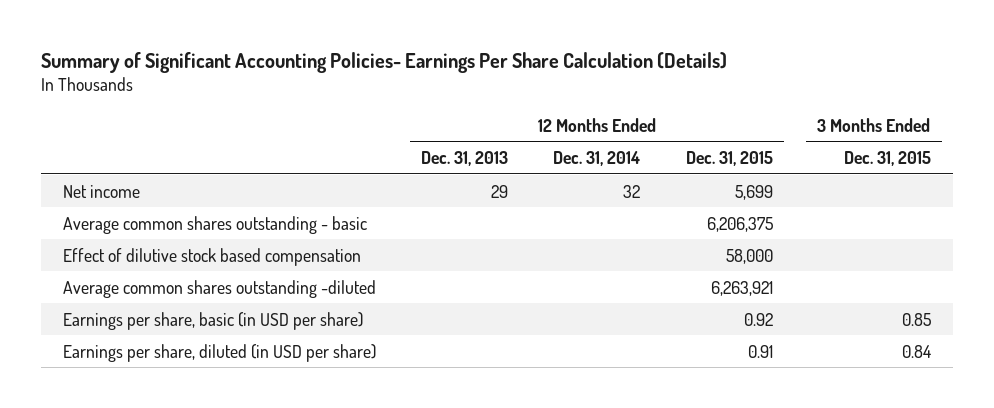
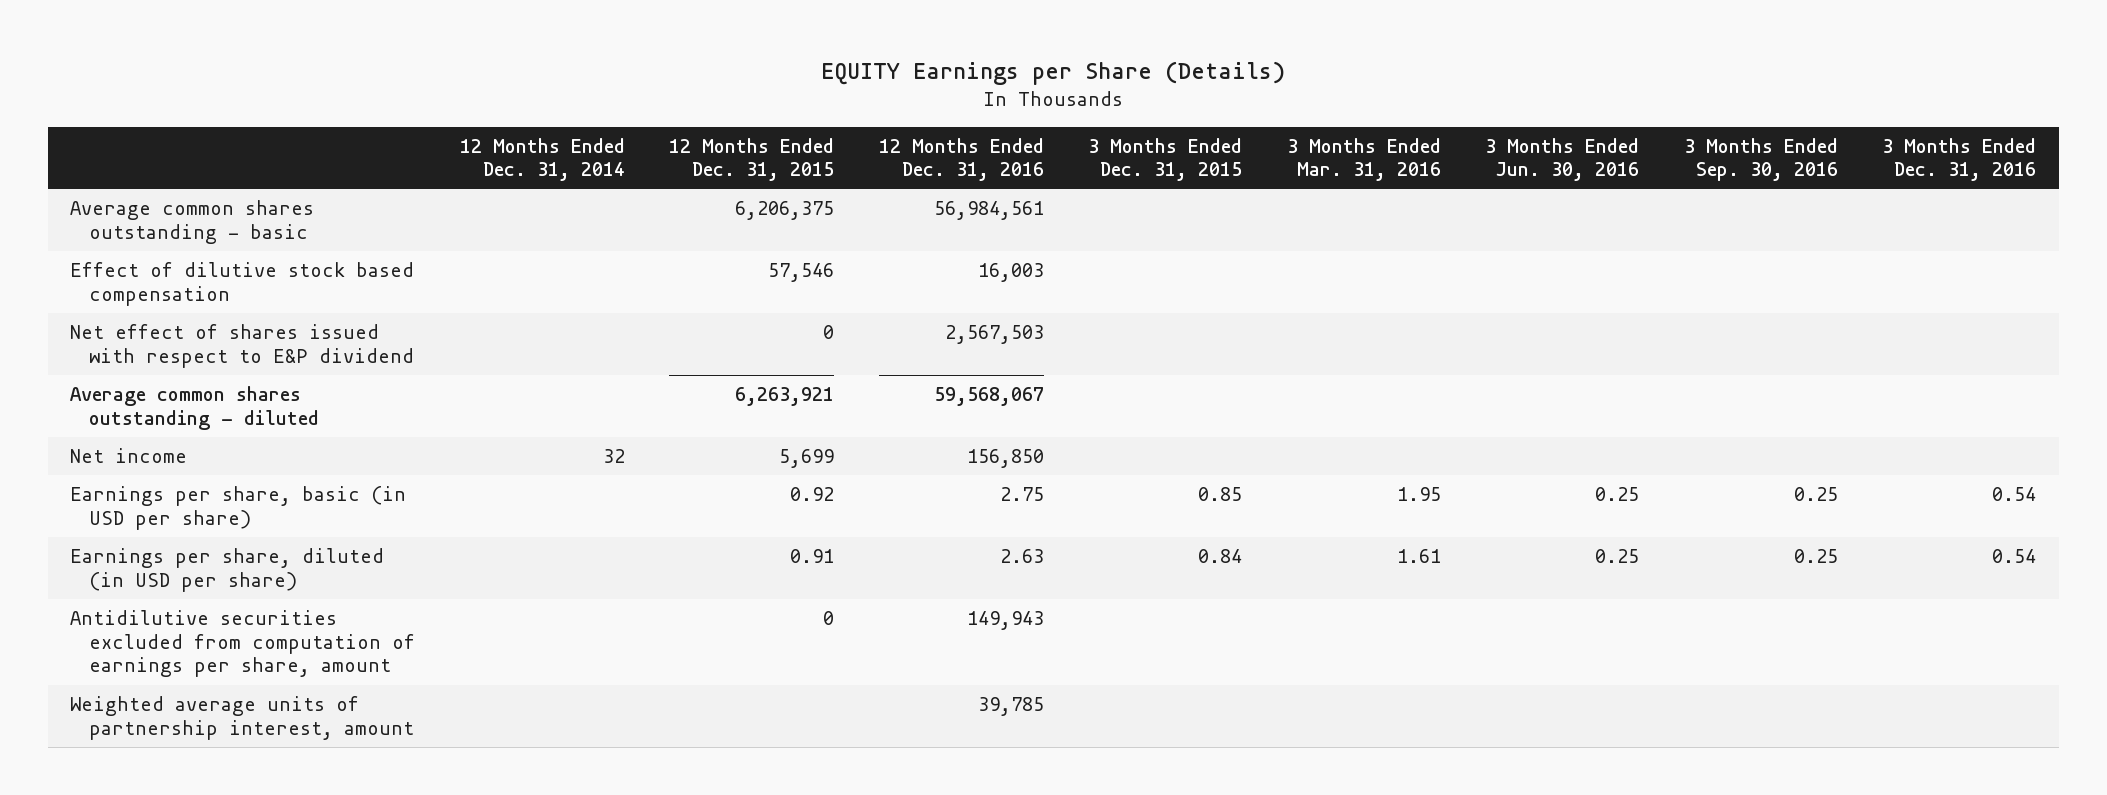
[40,51,727,73] Summary of Significant Accounting Policies- Earnings Per Share Calculation (Details) -> [821,61,1286,86] EQUITY Earnings per Share (Details)
[421,150,509,166] Dec. 31, 2013 -> none
none -> [878,137,1044,182] 12 Months Ended Dec. 31, 2016
none -> [1286,137,1441,182] 3 Months Ended Mar. 31, 2016
none -> [1485,137,1640,182] 3 Months Ended Jun. 30, 2016
none -> [1683,137,1838,182] 3 Months Ended Sep. 30, 2016
none -> [1882,137,2037,182] 3 Months Ended Dec. 31, 2016
[725,248,773,264] 58,000 -> [768,263,835,283] 57,546
none -> [70,324,414,368] Net effect of shares issued with respect to E&P dividend
[63,279,377,298] Average common shares outstanding -diluted -> [70,386,319,430] Average common shares outstanding - diluted
[63,184,141,198] Net income -> [70,448,188,464] Net income
none -> [70,610,415,678] Antidilutive securities excluded from computation of earnings per share, amount
none -> [70,696,414,740] Weighted average units of partnership interest, amount

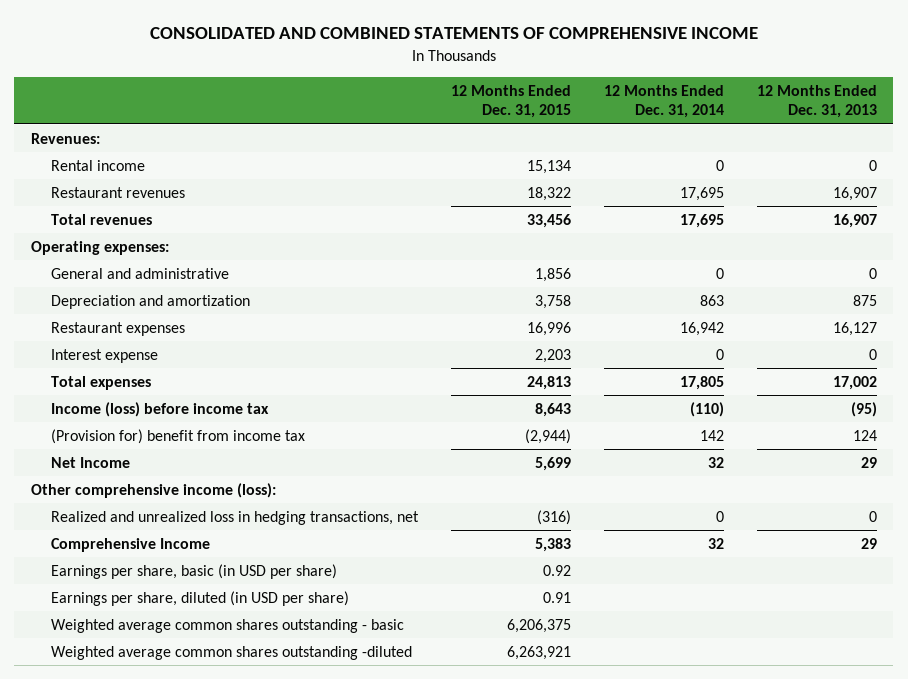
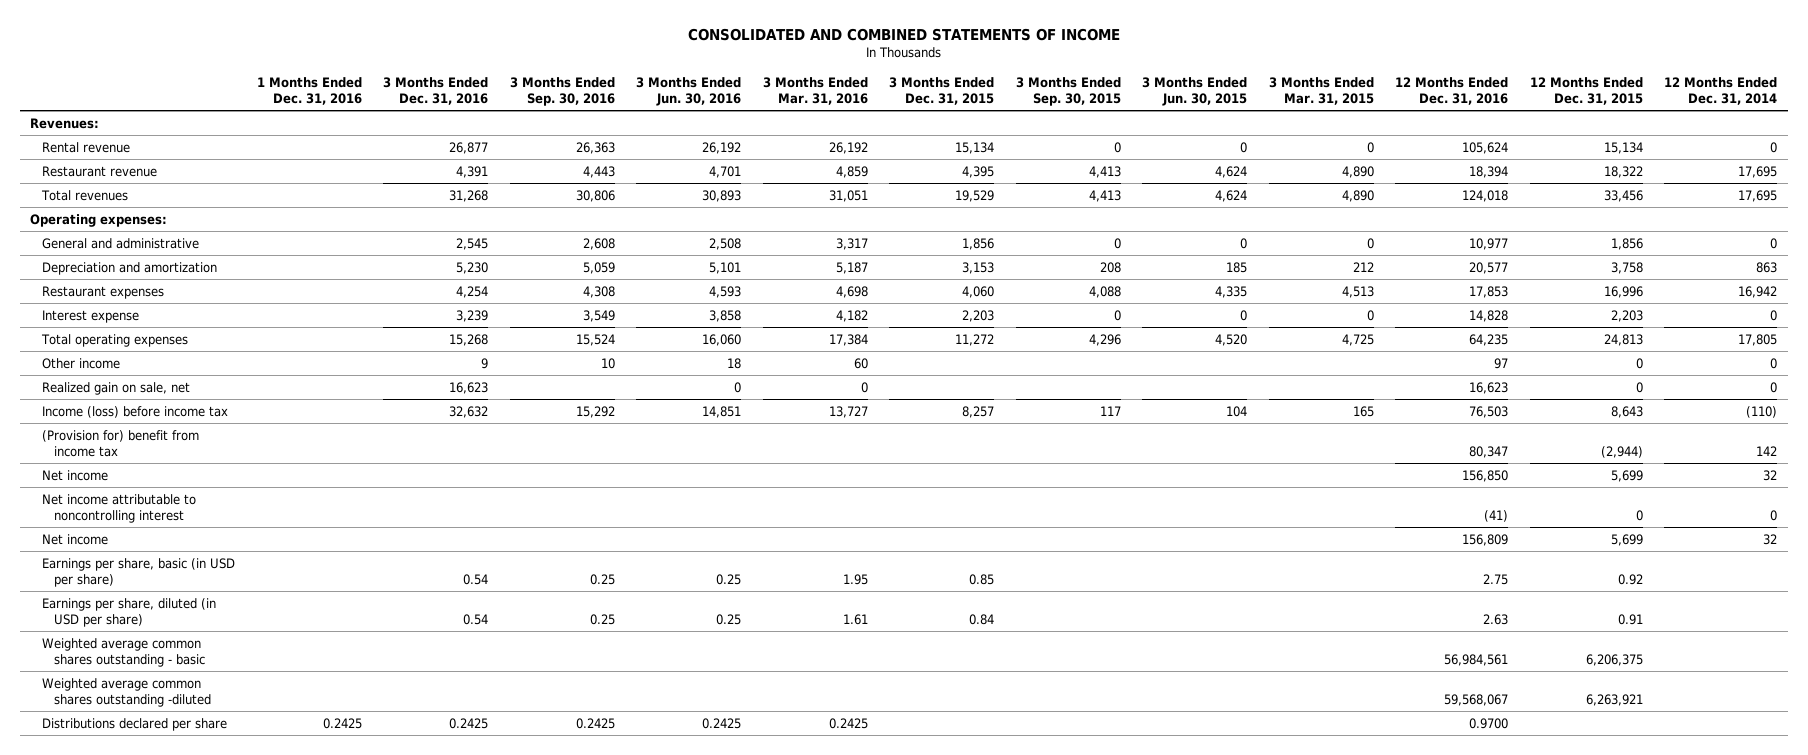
[149,27,758,40] CONSOLIDATED AND COMBINED STATEMENTS OF COMPREHENSIVE INCOME -> [687,27,1120,41] CONSOLIDATED AND COMBINED STATEMENTS OF INCOME
[756,85,877,119] 12 Months Ended Dec. 31, 2013 -> none
none -> [256,77,362,106] 1 Months Ended Dec. 31, 2016
none -> [383,77,489,106] 3 Months Ended Dec. 31, 2016
none -> [509,77,615,107] 3 Months Ended Sep. 30, 2016
none -> [636,77,742,107] 3 Months Ended Jun. 30, 2016
none -> [762,77,868,106] 3 Months Ended Mar. 31, 2016
none -> [889,77,995,106] 3 Months Ended Dec. 31, 2015
none -> [1015,77,1121,107] 3 Months Ended Sep. 30, 2015
none -> [1142,77,1248,107] 3 Months Ended Jun. 30, 2015
none -> [1268,77,1374,106] 3 Months Ended Mar. 31, 2015
none -> [1395,77,1509,106] 12 Months Ended Dec. 31, 2016
[51,159,146,171] Rental income -> [42,141,131,153] Rental revenue
[51,186,186,198] Restaurant revenues -> [42,165,158,177] Restaurant revenue
[51,375,152,390] Total expenses -> [41,333,189,347] Total operating expenses
none -> [42,357,121,369] Other income
none -> [42,381,191,395] Realized gain on sale, net
[30,482,276,498] Other comprehensive income (loss): -> none
[51,510,420,525] Realized and unrealized loss in hedging transactions, net -> none
[51,537,211,552] Comprehensive Income -> none
none -> [42,469,109,481] Net income
none -> [42,493,197,523] Net income attributable to noncontrolling interest
[51,456,131,468] Net Income -> [42,533,109,545] Net income
none -> [42,717,228,731] Distributions declared per share

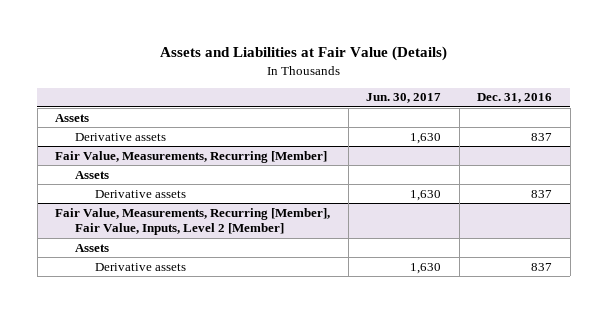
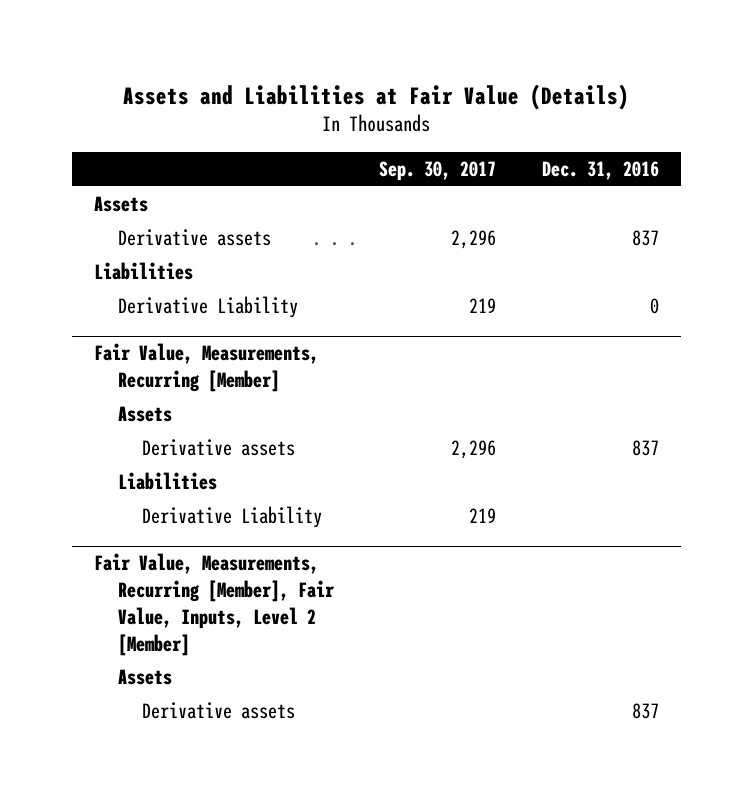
[366,93,442,104] Jun. 30, 2017 -> none
none -> [379,161,497,182] Sep. 30, 2017
none -> [94,262,194,281] Liabilities
none -> [117,296,298,319] Derivative Liability
none -> [117,472,217,491] Liabilities
none -> [141,506,322,529] Derivative Liability

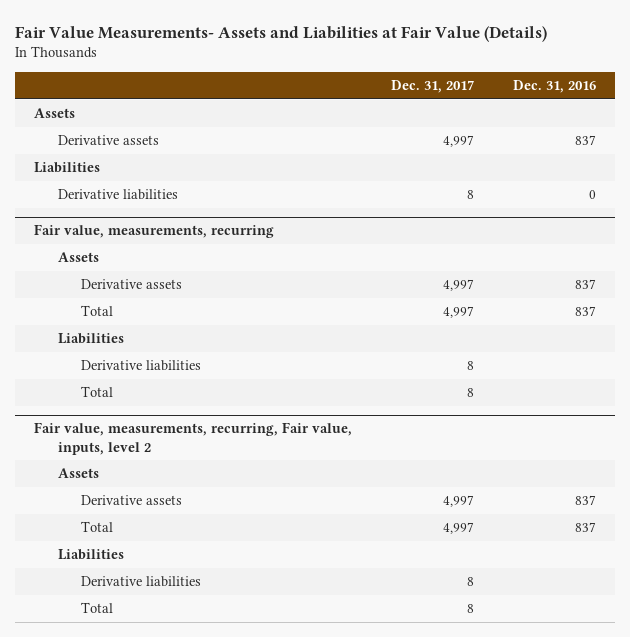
[123,83,630,110] Assets and Liabilities at Fair Value (Details) -> [14,25,547,42] Fair Value Measurements- Assets and Liabilities at Fair Value (Details)
[379,161,497,182] Sep. 30, 2017 -> none
none -> [391,79,475,93] Dec. 31, 2017
[117,296,298,319] Derivative Liability -> [57,189,178,201] Derivative liabilities
[94,343,320,393] Fair Value, Measurements, Recurring [Member] -> [34,224,275,239] Fair value, measurements, recurring
none -> [80,305,113,317] Total
[141,506,322,529] Derivative Liability -> [80,360,201,372] Derivative liabilities
none -> [80,386,113,398] Total
[94,553,335,656] Fair Value, Measurements, Recurring [Member], Fair Value, Inputs, Level 2 [Member] -> [34,422,353,455] Fair value, measurements, recurring, Fair value, inputs, level 2
none -> [80,521,113,533] Total
none -> [57,549,124,561] Liabilities
none -> [80,576,201,588] Derivative liabilities
none -> [80,602,113,614] Total

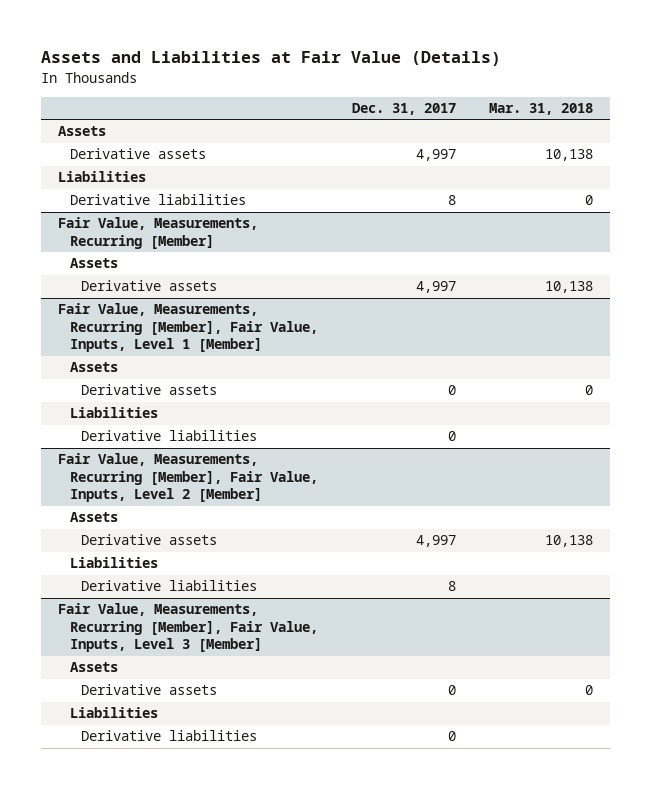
[14,25,547,42] Fair Value Measurements- Assets and Liabilities at Fair Value (Details) -> [41,51,502,67] Assets and Liabilities at Fair Value (Details)
[512,79,596,93] Dec. 31, 2016 -> none
none -> [489,103,594,116] Mar. 31, 2018
[34,224,275,239] Fair value, measurements, recurring -> [58,217,259,249] Fair Value, Measurements, Recurring [Member]
[80,305,113,317] Total -> none
none -> [58,303,318,353] Fair Value, Measurements, Recurring [Member], Fair Value, Inputs, Level 1 [Member]
none -> [69,362,118,373] Assets
none -> [80,384,217,396] Derivative assets
[80,386,113,398] Total -> none
[467,361,475,371] 8 -> [447,431,456,442] 0
[34,422,353,455] Fair value, measurements, recurring, Fair value, inputs, level 2 -> [58,453,318,503] Fair Value, Measurements, Recurring [Member], Fair Value, Inputs, Level 2 [Member]
[80,521,113,533] Total -> none
[80,602,113,614] Total -> none
none -> [58,603,318,653] Fair Value, Measurements, Recurring [Member], Fair Value, Inputs, Level 3 [Member]
none -> [69,662,118,673] Assets
none -> [80,684,217,696] Derivative assets
none -> [69,707,158,719] Liabilities
none -> [80,730,257,742] Derivative liabilities

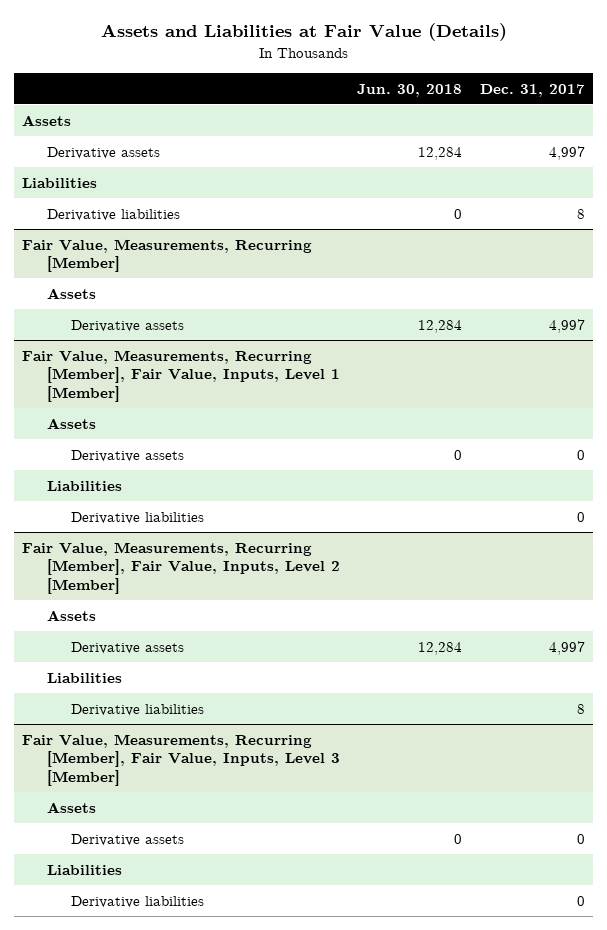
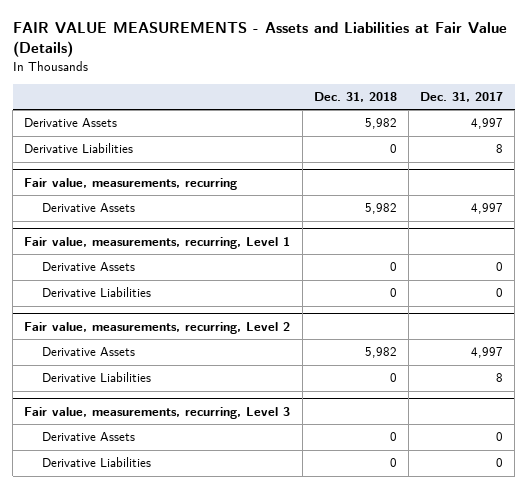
[100,23,507,42] Assets and Liabilities at Fair Value (Details) -> [12,21,507,57] FAIR VALUE MEASUREMENTS - Assets and Liabilities at Fair Value (Details)
[357,83,463,97] Jun. 30, 2018 -> none
none -> [313,91,397,102] Dec. 31, 2018
[22,114,72,126] Assets -> none
[22,177,98,188] Liabilities -> none
[46,287,96,299] Assets -> none
[46,417,96,429] Assets -> none
[46,480,122,491] Liabilities -> none
[46,609,96,621] Assets -> none
[46,672,122,683] Liabilities -> none
[46,801,96,813] Assets -> none
[46,864,122,875] Liabilities -> none
[46,146,160,159] Derivative assets -> [24,118,118,128] Derivative Assets
[46,208,180,221] Derivative liabilities -> [24,143,134,154] Derivative Liabilities
[22,238,313,273] Fair Value, Measurements, Recurring [Member] -> [24,178,238,191] Fair value, measurements, recurring
[70,319,184,332] Derivative assets -> [41,203,135,213] Derivative Assets
[22,349,340,402] Fair Value, Measurements, Recurring [Member], Fair Value, Inputs, Level 1 [Member] -> [24,237,291,250] Fair value, measurements, recurring, Level 1
[70,449,184,462] Derivative assets -> [41,262,135,272] Derivative Assets
[70,511,204,524] Derivative liabilities -> [41,287,151,298] Derivative Liabilities
[22,541,340,594] Fair Value, Measurements, Recurring [Member], Fair Value, Inputs, Level 2 [Member] -> [24,322,291,335] Fair value, measurements, recurring, Level 2
[70,641,184,654] Derivative assets -> [41,347,135,357] Derivative Assets
[70,703,204,716] Derivative liabilities -> [41,372,151,383] Derivative Liabilities
[22,733,340,786] Fair Value, Measurements, Recurring [Member], Fair Value, Inputs, Level 3 [Member] -> [24,407,291,420] Fair value, measurements, recurring, Level 3
[70,833,184,846] Derivative assets -> [41,432,135,442] Derivative Assets
[70,895,204,908] Derivative liabilities -> [41,457,151,468] Derivative Liabilities

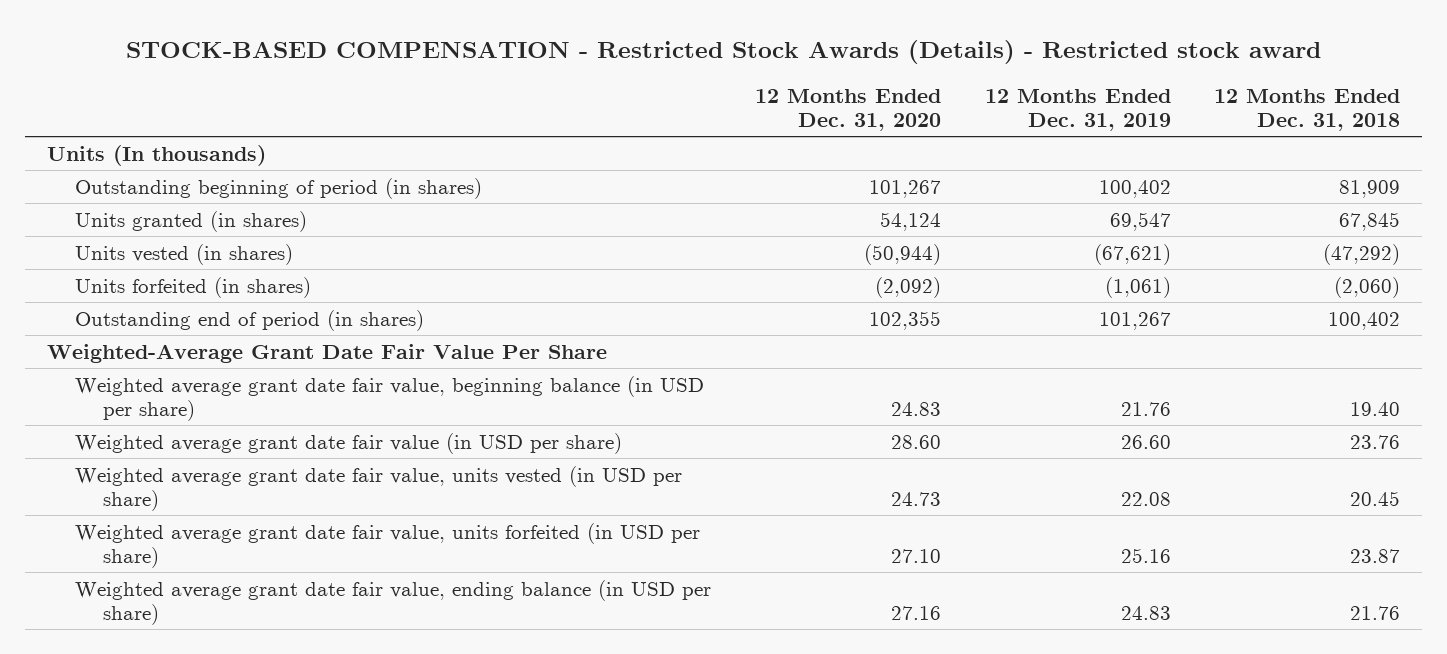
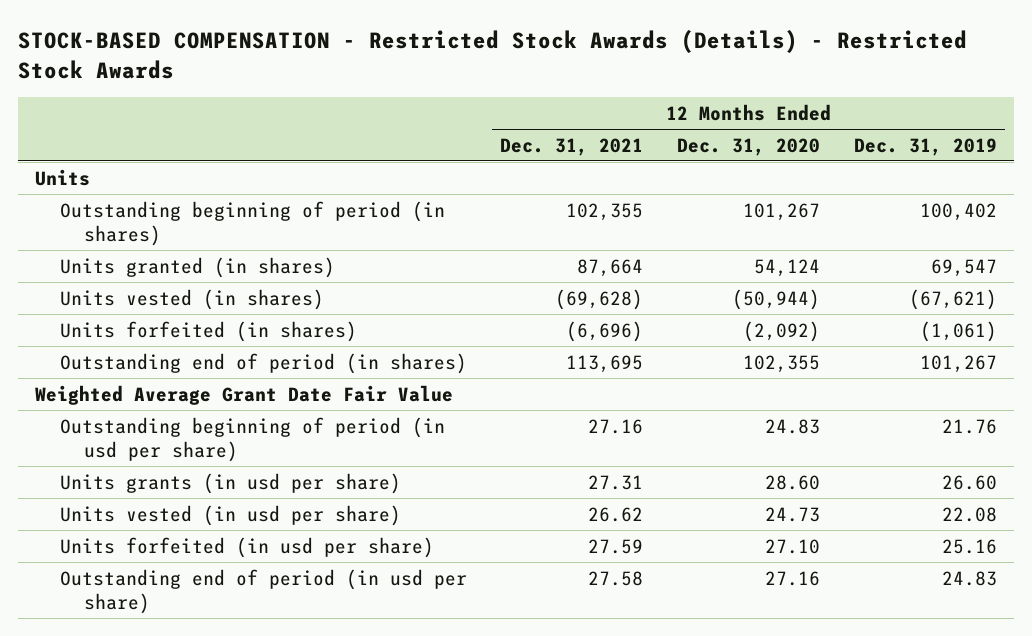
[125,39,1321,64] STOCK-BASED COMPENSATION - Restricted Stock Awards (Details) - Restricted stock award -> [18,30,968,79] STOCK-BASED COMPENSATION - Restricted Stock Awards (Details) - Restricted Stock Awards
[1214,88,1401,132] 12 Months Ended Dec. 31, 2018 -> none
none -> [500,137,644,156] Dec. 31, 2021
[47,144,267,166] Units (In thousands) -> [35,168,91,186] Units
[47,343,608,363] Weighted-Average Grant Date Fair Value Per Share -> [35,384,454,405] Weighted Average Grant Date Fair Value
[74,375,704,422] Weighted average grant date fair value, beginning balance (in USD per share) -> [59,416,445,462] Outstanding beginning of period (in usd per share)
[74,432,622,454] Weighted average grant date fair value (in USD per share) -> [59,472,401,494] Units grants (in usd per share)
[74,465,682,512] Weighted average grant date fair value, units vested (in USD per share) -> [59,504,401,526] Units vested (in usd per share)
[74,522,700,569] Weighted average grant date fair value, units forfeited (in USD per share) -> [59,536,434,558] Units forfeited (in usd per share)
[74,579,711,626] Weighted average grant date fair value, ending balance (in USD per share) -> [59,568,467,614] Outstanding end of period (in usd per share)

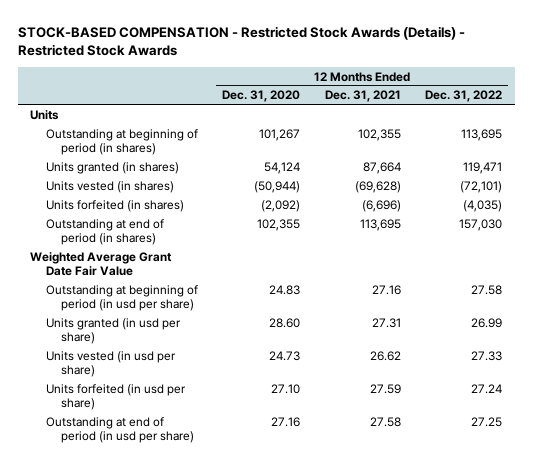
[853,137,997,156] Dec. 31, 2019 -> none
none -> [425,90,503,103] Dec. 31, 2022
[59,200,445,246] Outstanding beginning of period (in shares) -> [45,128,198,155] Outstanding at beginning of period (in shares)
[59,352,467,374] Outstanding end of period (in shares) -> [45,218,164,245] Outstanding at end of period (in shares)
[59,416,445,462] Outstanding beginning of period (in usd per share) -> [45,284,198,311] Outstanding at beginning of period (in usd per share)
[59,472,401,494] Units grants (in usd per share) -> [45,317,181,344] Units granted (in usd per share)
[59,568,467,614] Outstanding end of period (in usd per share) -> [45,416,194,443] Outstanding at end of period (in usd per share)

